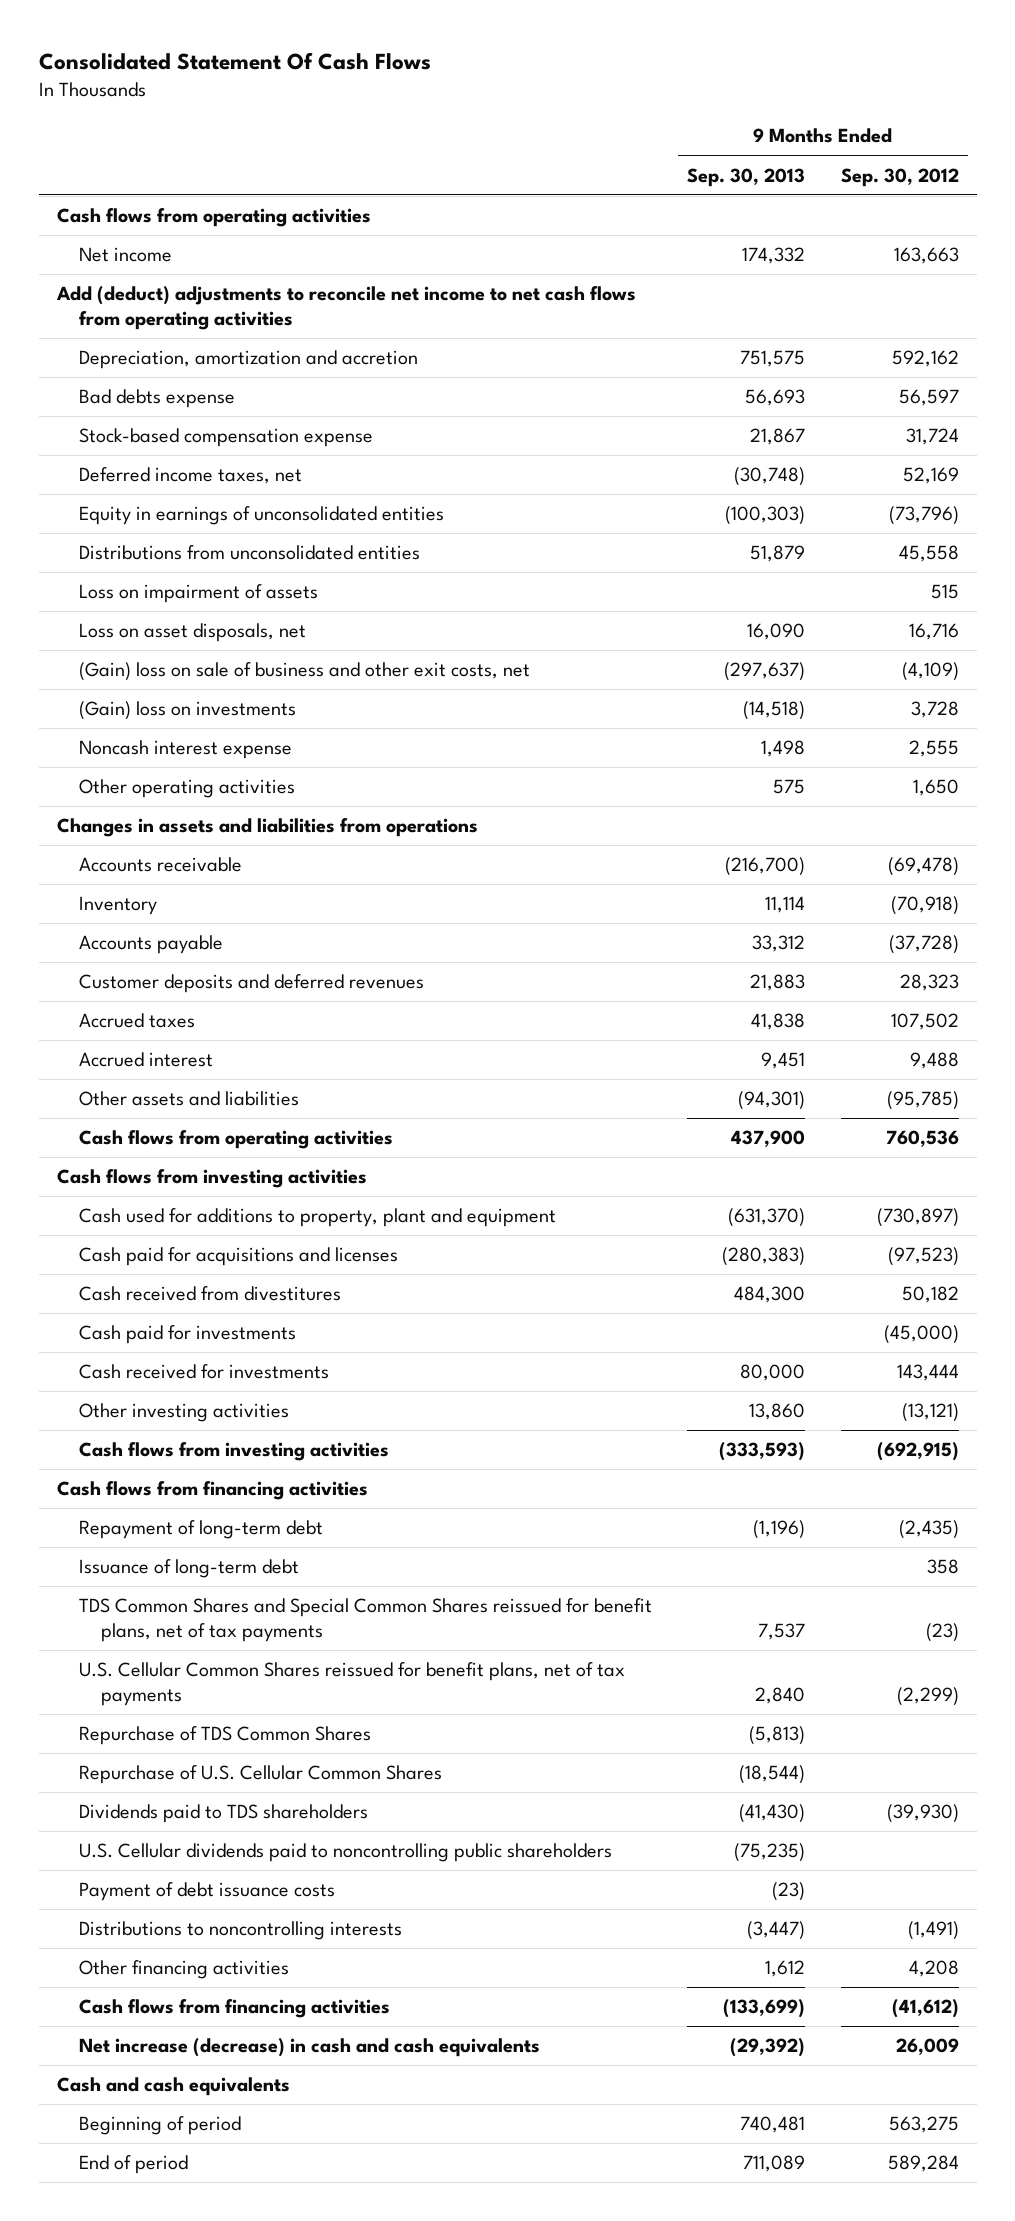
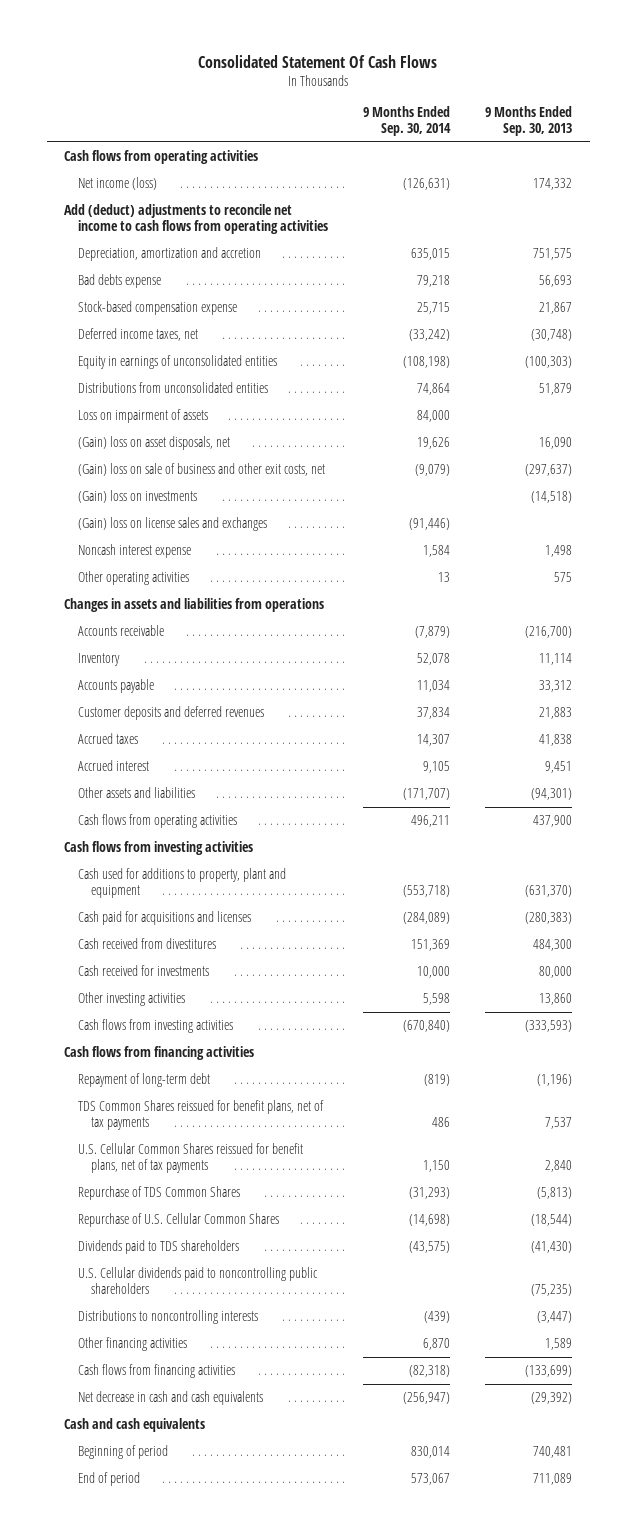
[840,167,959,187] Sep. 30, 2012 -> none
none -> [362,106,451,137] 9 Months Ended Sep. 30, 2014
[78,247,172,263] Net income -> [77,177,157,191] Net income (loss)
[55,286,636,330] Add (deduct) adjustments to reconcile net income to net cash flows from operating activities -> [64,204,328,235] Add (deduct) adjustments to reconcile net income to cash flows from operating activities
[78,623,306,643] Loss on asset disposals, net -> [77,436,230,451] (Gain) loss on asset disposals, net
none -> [77,517,267,532] (Gain) loss on license sales and exchanges
[78,1325,296,1345] Cash paid for investments -> none
[78,1559,299,1579] Issuance of long-term debt -> none
[78,1598,652,1642] TDS Common Shares and Special Common Shares reissued for benefit plans, net of tax payments -> [77,1100,324,1131] TDS Common Shares reissued for benefit plans, net of tax payments
[78,1882,335,1902] Payment of debt issuance costs -> none
[765,1960,806,1978] 1,612 -> [545,1338,573,1351] 1,589
[78,2038,540,2058] Net increase (decrease) in cash and cash equivalents -> [77,1391,263,1406] Net decrease in cash and cash equivalents

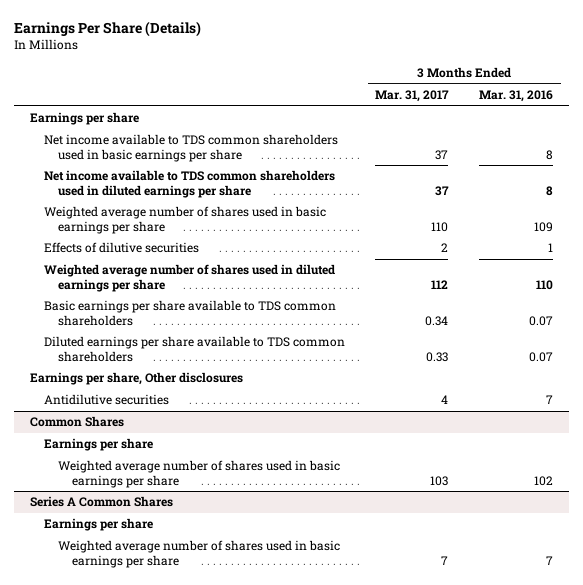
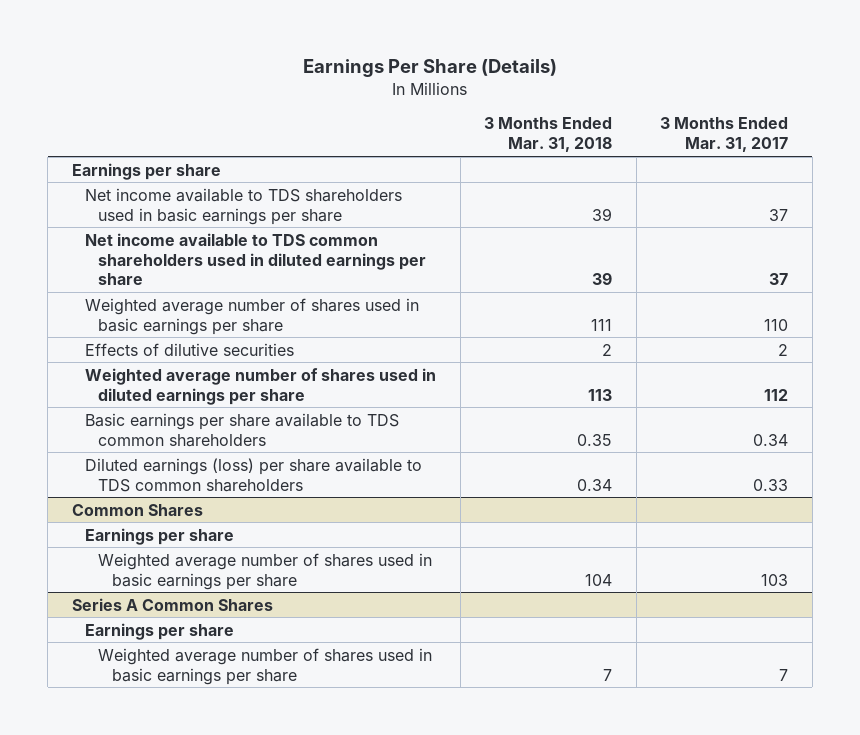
[479,90,554,103] Mar. 31, 2016 -> none
none -> [484,117,613,153] 3 Months Ended Mar. 31, 2018
[43,134,338,162] Net income available to TDS common shareholders used in basic earnings per share -> [85,187,403,225] Net income available to TDS shareholders used in basic earnings per share
[29,372,243,386] Earnings per share, Other disclosures -> none
[43,394,169,406] Antidilutive securities -> none
[43,336,345,362] Diluted earnings per share available to TDS common shareholders -> [85,457,423,492] Diluted earnings (loss) per share available to TDS common shareholders

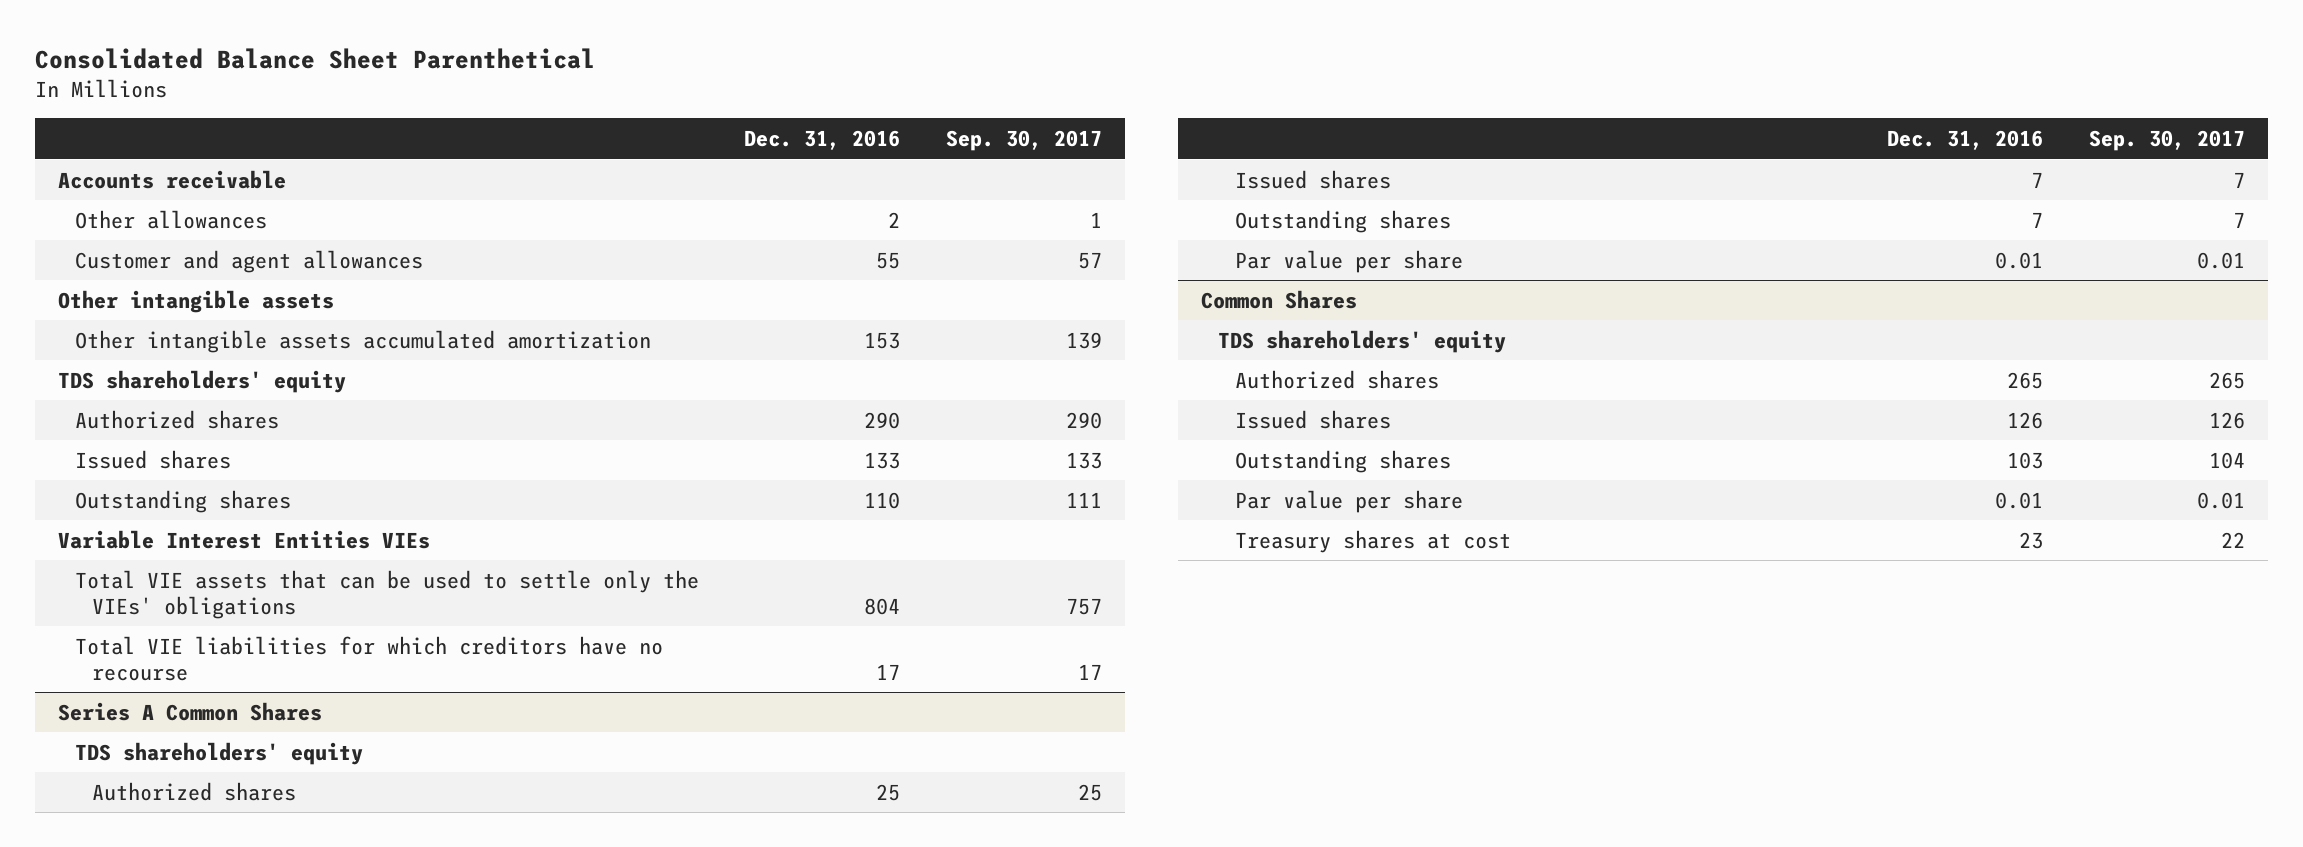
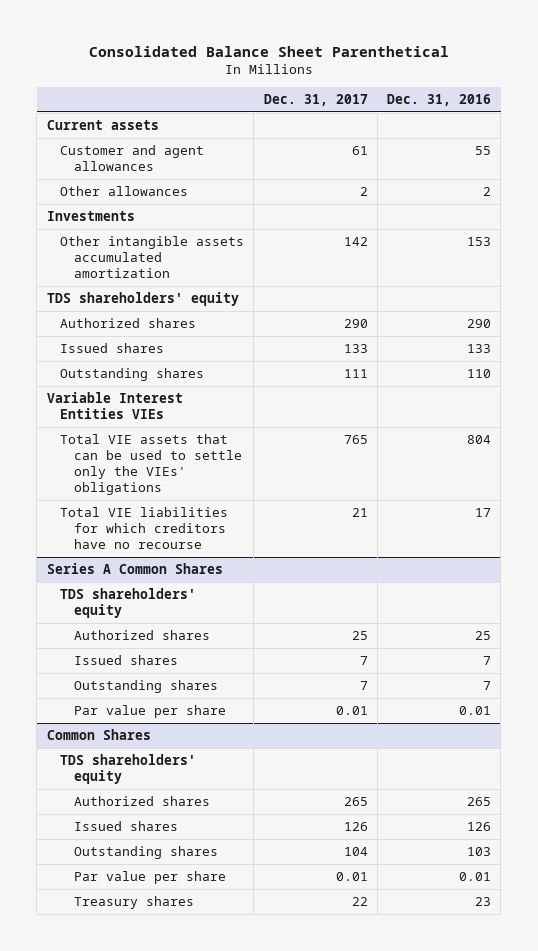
[945,129,1102,151] Sep. 30, 2017 -> none
none -> [263,93,368,106] Dec. 31, 2017
[57,169,286,189] Accounts receivable -> none
none -> [46,119,159,130] Current assets
[57,289,334,313] Other intangible assets -> none
[74,209,267,229] Other allowances -> [60,185,189,196] Other allowances
none -> [46,210,135,221] Investments
[1234,529,1511,553] Treasury shares at cost -> [73,895,194,909] Treasury shares

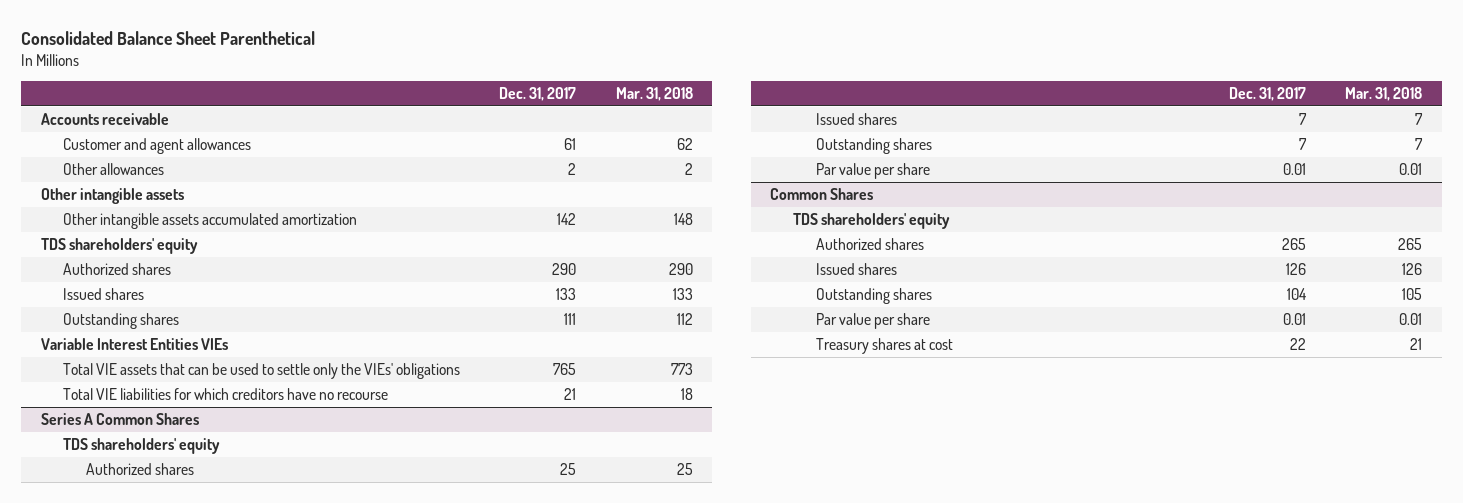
[387,93,492,106] Dec. 31, 2016 -> none
none -> [615,87,693,102] Mar. 31, 2018
[46,119,159,130] Current assets -> none
none -> [40,112,169,125] Accounts receivable
[46,210,135,221] Investments -> none
none -> [40,187,184,204] Other intangible assets
[73,895,194,909] Treasury shares -> [815,337,953,354] Treasury shares at cost

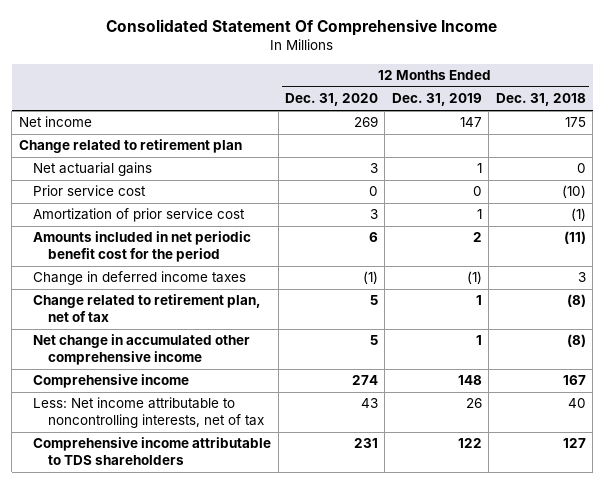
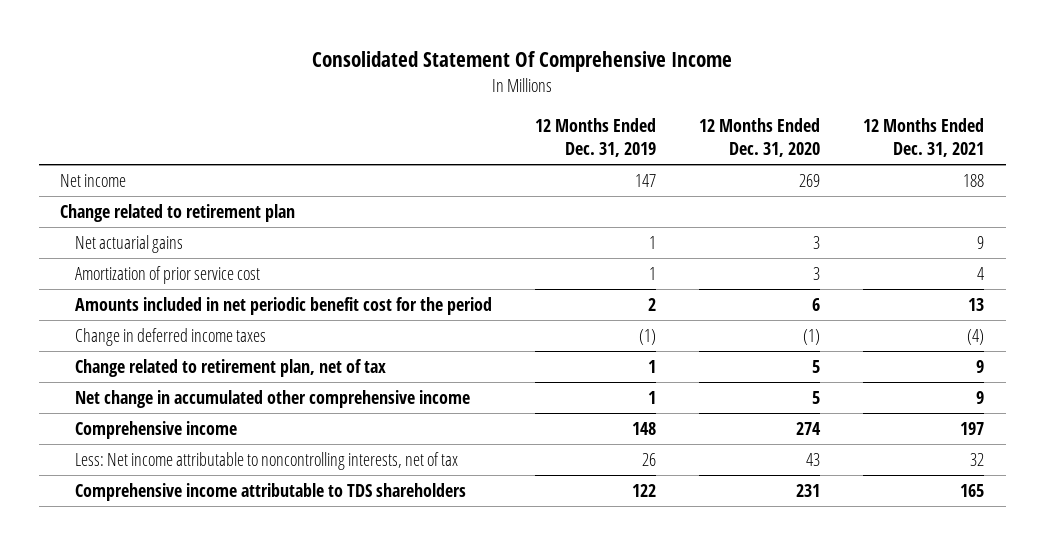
[495,93,586,107] Dec. 31, 2018 -> none
none -> [863,118,985,157] 12 Months Ended Dec. 31, 2021
[33,185,147,197] Prior service cost -> none

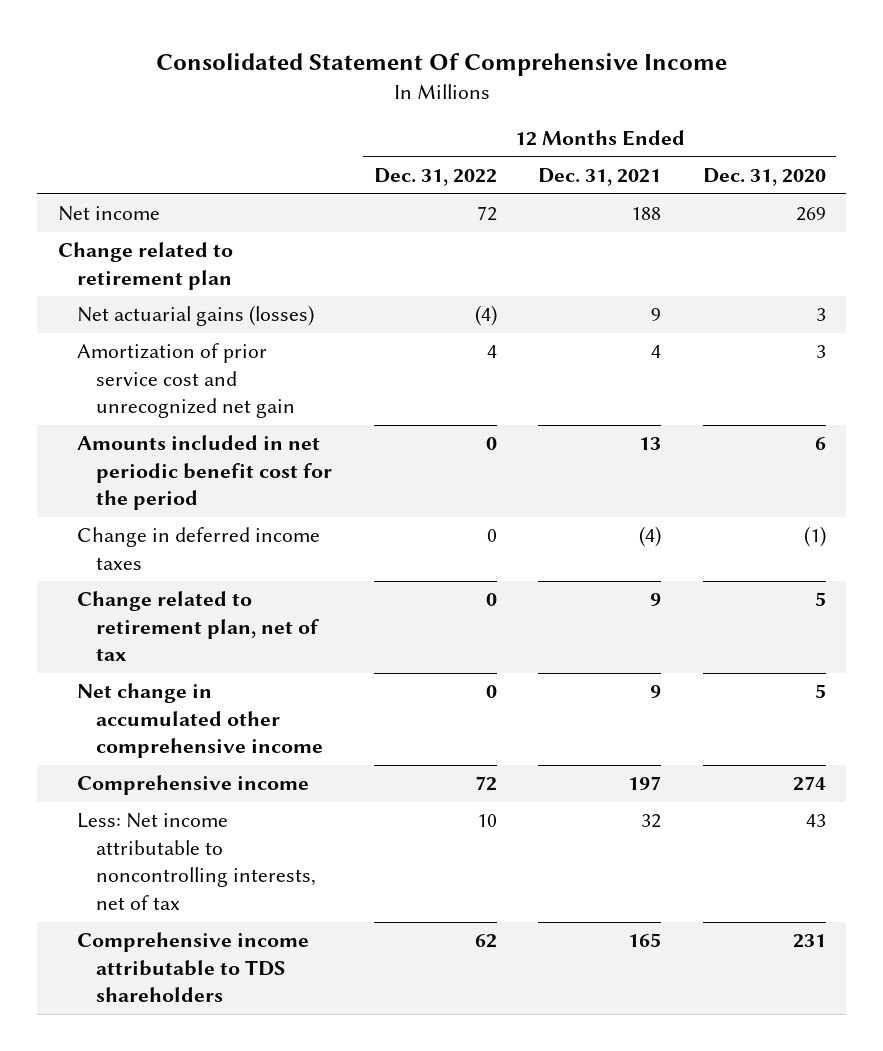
[534,118,656,157] 12 Months Ended Dec. 31, 2019 -> none
none -> [373,168,497,187] Dec. 31, 2022
[74,235,183,254] Net actuarial gains -> [76,305,314,327] Net actuarial gains (losses)
[74,266,260,285] Amortization of prior service cost -> [76,343,296,419] Amortization of prior service cost and unrecognized net gain

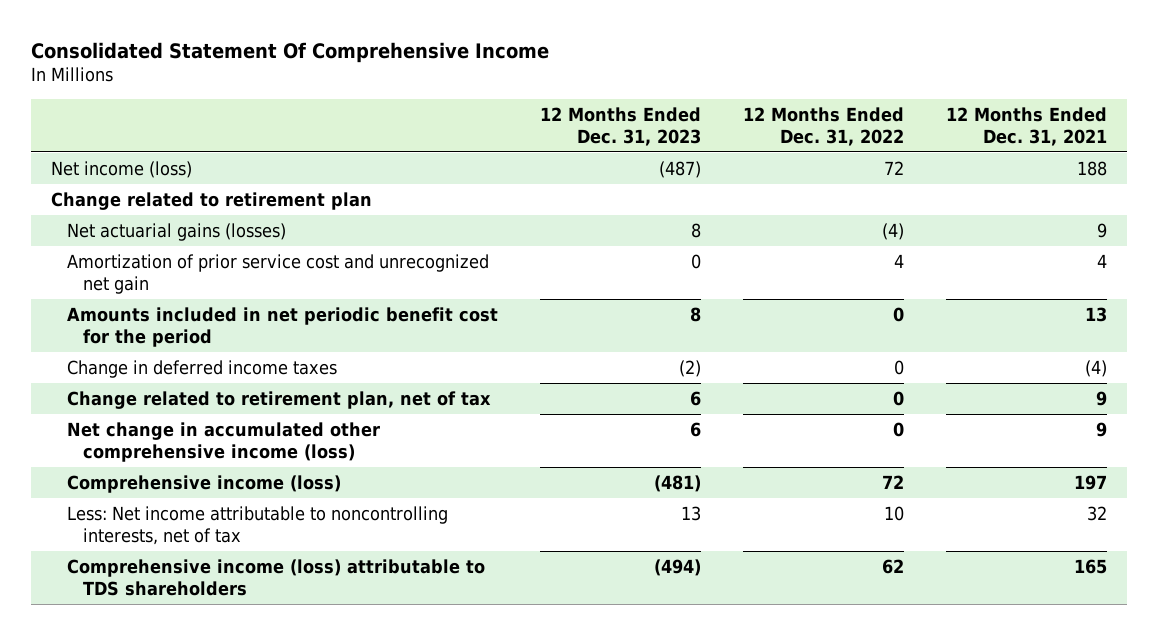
[702,168,826,187] Dec. 31, 2020 -> none
none -> [539,106,701,146] 12 Months Ended Dec. 31, 2023
[57,206,160,222] Net income -> [51,160,193,178] Net income (loss)
[76,683,324,759] Net change in accumulated other comprehensive income -> [67,421,381,462] Net change in accumulated other comprehensive income (loss)
[76,775,309,796] Comprehensive income -> [67,474,342,493] Comprehensive income (loss)
[76,932,309,1003] Comprehensive income attributable to TDS shareholders -> [67,558,486,596] Comprehensive income (loss) attributable to TDS shareholders

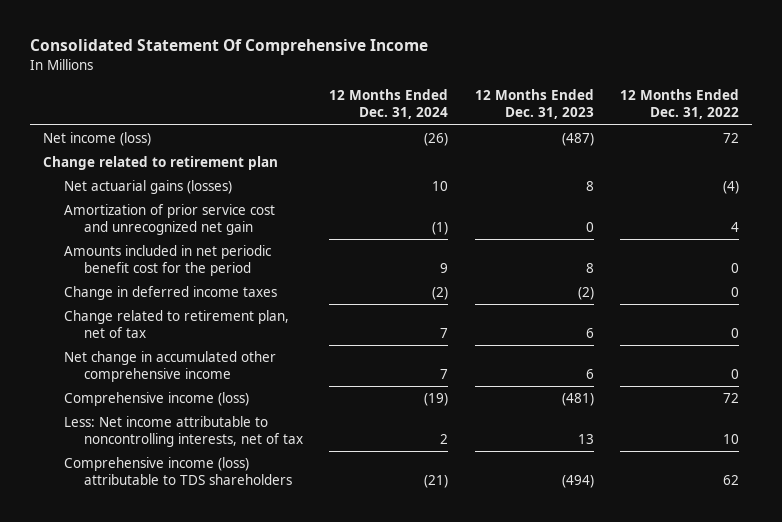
[945,106,1107,146] 12 Months Ended Dec. 31, 2021 -> none
none -> [329,89,449,120] 12 Months Ended Dec. 31, 2024
[67,421,381,462] Net change in accumulated other comprehensive income (loss) -> [63,350,276,383] Net change in accumulated other comprehensive income

